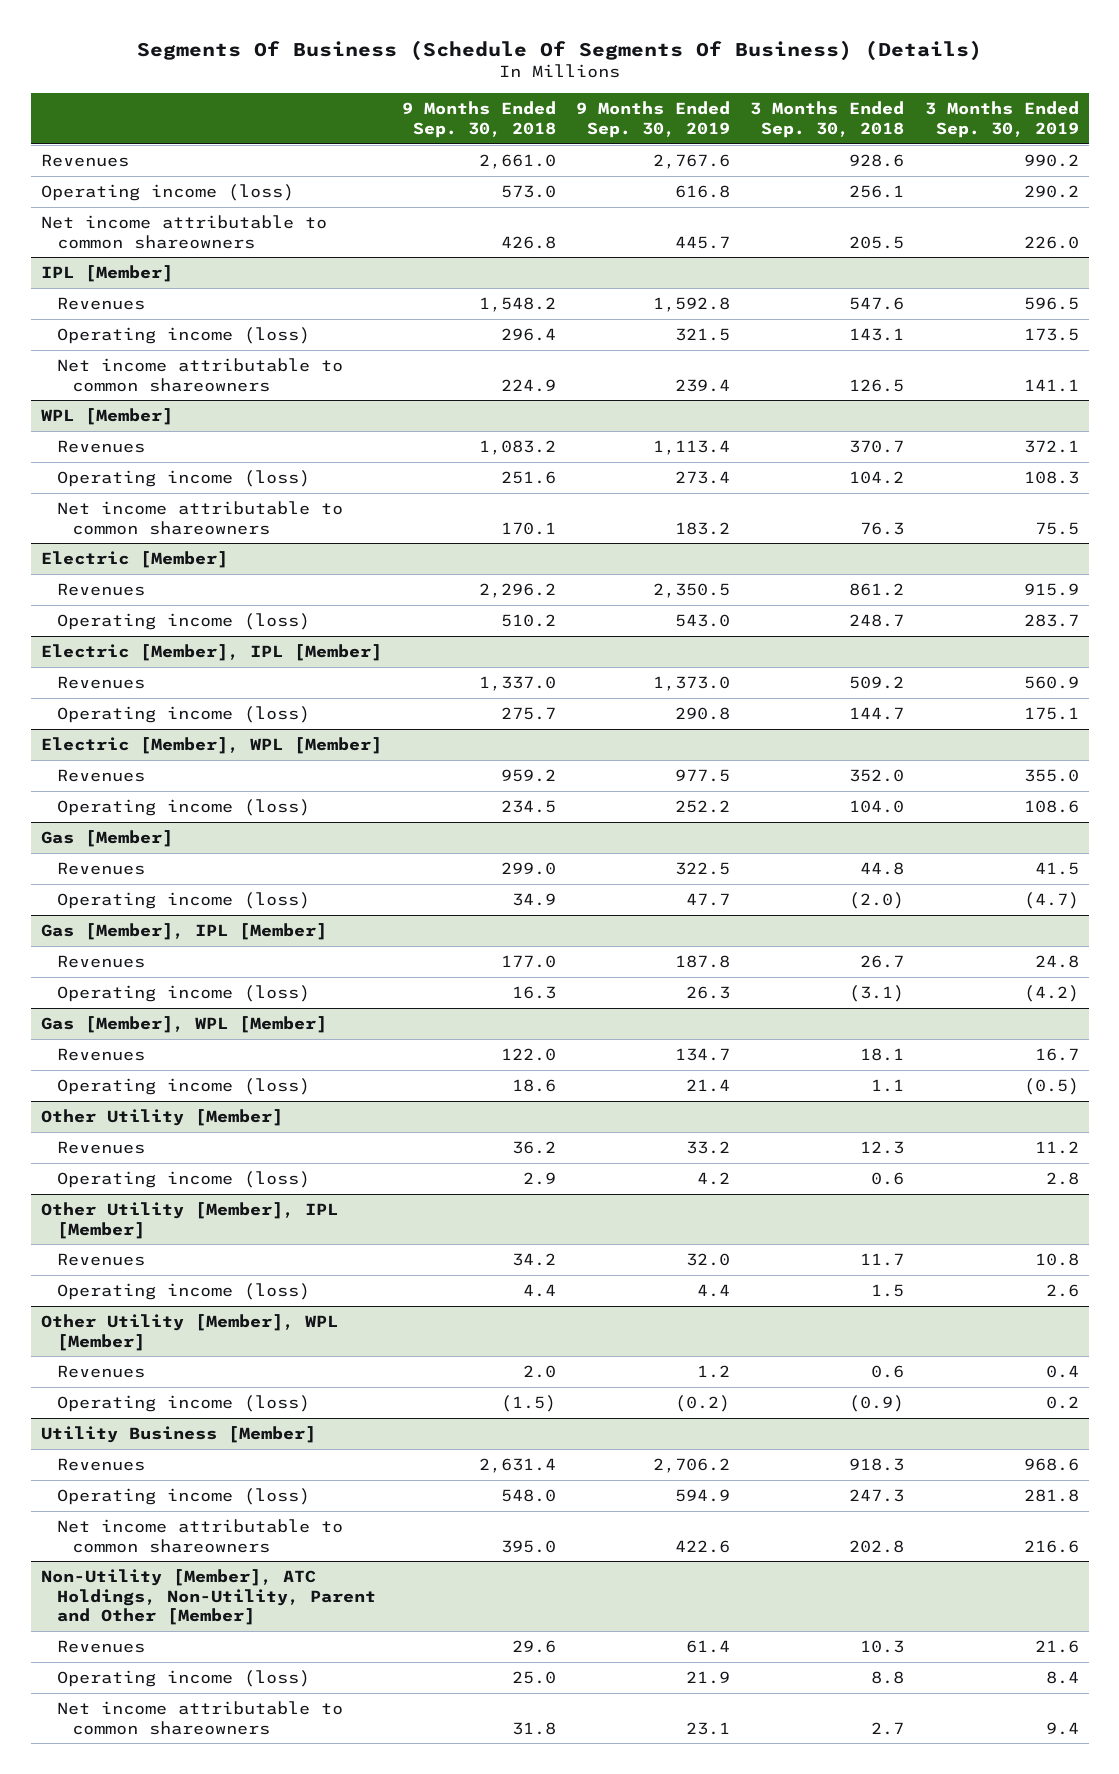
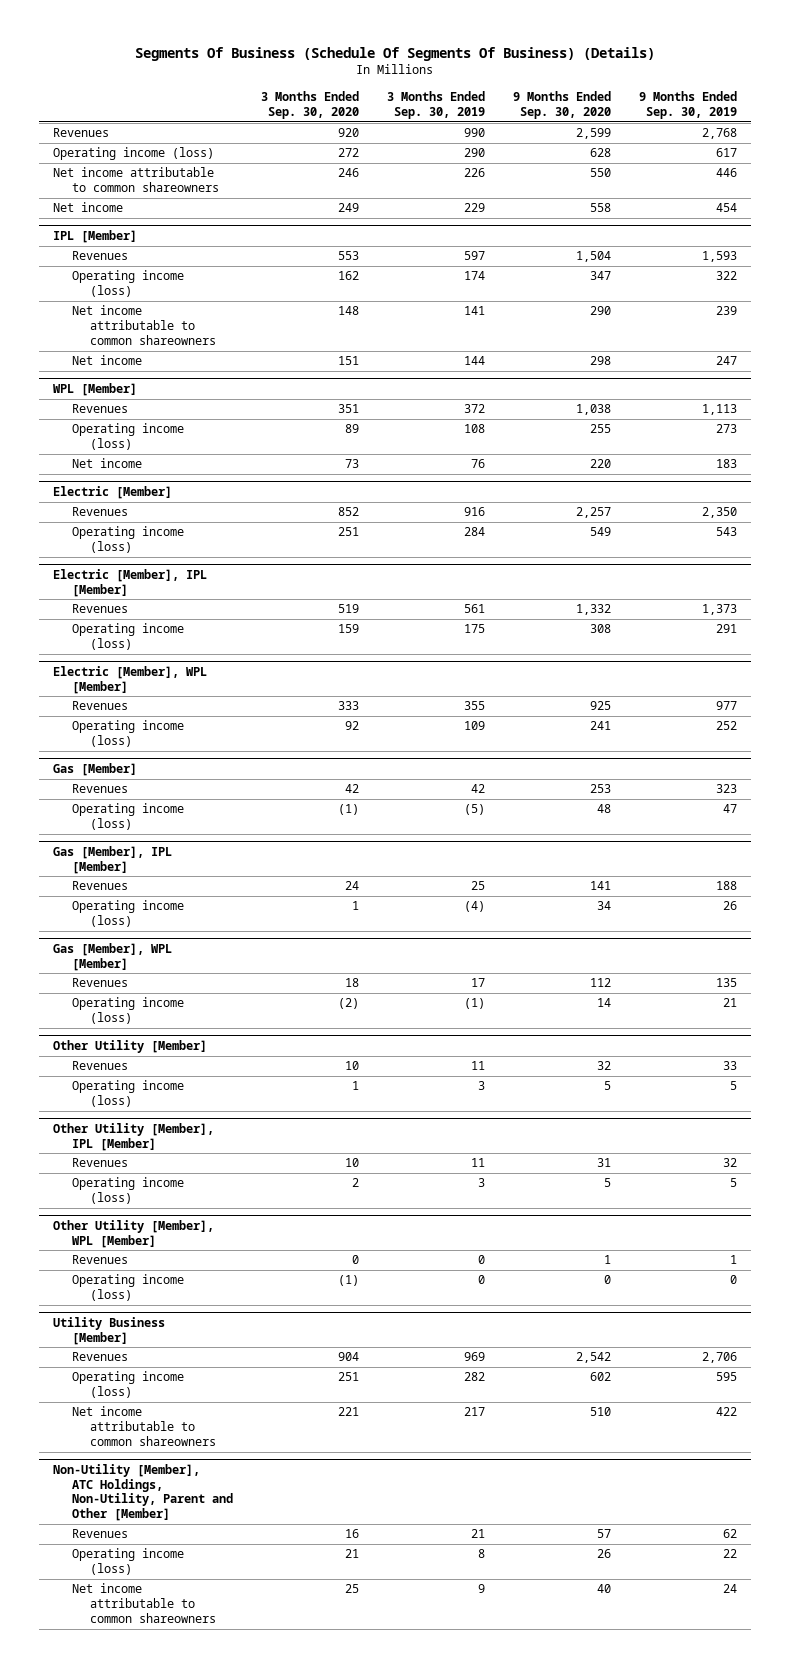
[402,101,557,138] 9 Months Ended Sep. 30, 2018 -> none
[750,101,905,138] 3 Months Ended Sep. 30, 2018 -> none
none -> [260,90,359,119] 3 Months Ended Sep. 30, 2020
none -> [512,90,611,119] 9 Months Ended Sep. 30, 2020
[653,153,731,169] 2,767.6 -> [701,128,737,140] 2,768
[1023,153,1079,167] 990.2 -> [463,128,485,138] 990
[675,184,731,198] 616.8 -> [715,148,737,158] 617
[1023,184,1079,198] 290.2 -> [463,148,485,158] 290
[675,235,731,249] 445.7 -> [715,168,737,178] 446
[1023,235,1079,249] 226.0 -> [463,168,485,178] 226
none -> [53,202,124,213] Net income
[653,296,731,312] 1,592.8 -> [701,251,737,263] 1,593
[1023,296,1079,310] 596.5 -> [463,251,485,261] 597
[675,327,731,341] 321.5 -> [715,271,737,281] 322
[1023,327,1079,341] 173.5 -> [463,271,485,281] 174
[675,378,731,392] 239.4 -> [715,306,737,316] 239
[1023,378,1079,392] 141.1 -> [463,306,485,316] 141
none -> [71,355,142,366] Net income
[56,500,343,535] Net income attributable to common shareowners -> none
[653,439,731,455] 1,113.4 -> [701,404,737,416] 1,113
[1023,439,1079,453] 372.1 -> [463,404,485,414] 372
[675,470,731,484] 273.4 -> [715,424,737,434] 273
[1023,470,1079,484] 108.3 -> [463,424,485,434] 108
none -> [71,458,142,469] Net income
[653,582,731,598] 2,350.5 -> [701,507,737,519] 2,350
[1023,582,1079,596] 915.9 -> [463,507,485,517] 916
[675,613,731,627] 543.0 -> [715,527,737,537] 543
[1023,613,1079,627] 283.7 -> [463,527,485,537] 284
[653,675,731,691] 1,373.0 -> [701,604,737,616] 1,373
[1023,675,1079,689] 560.9 -> [463,604,485,614] 561
[675,706,731,720] 290.8 -> [715,624,737,634] 291
[1023,706,1079,720] 175.1 -> [463,624,485,634] 175
[675,768,731,782] 977.5 -> [715,701,737,711] 977
[1023,768,1079,782] 355.0 -> [463,701,485,711] 355
[675,799,731,813] 252.2 -> [715,721,737,731] 252
[1023,799,1079,813] 108.6 -> [463,721,485,731] 109
[675,861,731,875] 322.5 -> [715,784,737,794] 323
[1034,861,1079,875] 41.5 -> [470,784,485,794] 42
[686,892,731,906] 47.7 -> [722,804,737,814] 47
[1023,891,1079,909] (4.7) -> [463,804,485,816] (5)
[675,954,731,968] 187.8 -> [715,881,737,891] 188
[1034,954,1079,968] 24.8 -> [470,881,485,891] 25
[686,985,731,999] 26.3 -> [722,901,737,911] 26
[1023,984,1079,1002] (4.2) -> [463,901,485,913] (4)
[675,1047,731,1061] 134.7 -> [715,978,737,988] 135
[1034,1047,1079,1061] 16.7 -> [470,978,485,988] 17
[686,1078,731,1092] 21.4 -> [722,998,737,1008] 21
[1023,1077,1079,1095] (0.5) -> [463,998,485,1010] (1)
[686,1140,731,1154] 33.2 -> [722,1061,737,1071] 33
[1034,1140,1079,1154] 11.2 -> [470,1061,485,1071] 11
[697,1171,731,1185] 4.2 -> [729,1081,737,1091] 5
[1045,1171,1079,1185] 2.8 -> [477,1081,485,1091] 3
[686,1252,731,1266] 32.0 -> [722,1158,737,1168] 32
[1034,1252,1079,1266] 10.8 -> [470,1158,485,1168] 11
[697,1283,731,1297] 4.4 -> [729,1178,737,1188] 5
[1045,1283,1079,1297] 2.6 -> [477,1178,485,1188] 3
[697,1364,731,1378] 1.2 -> [729,1255,737,1265] 1
[1045,1364,1079,1378] 0.4 -> [477,1255,485,1265] 0
[675,1394,731,1412] (0.2) -> [729,1275,737,1285] 0
[1045,1395,1079,1409] 0.2 -> [477,1275,485,1285] 0
[653,1457,731,1473] 2,706.2 -> [701,1352,737,1364] 2,706
[1023,1457,1079,1471] 968.6 -> [463,1352,485,1362] 969
[675,1488,731,1502] 594.9 -> [715,1372,737,1382] 595
[1023,1488,1079,1502] 281.8 -> [463,1372,485,1382] 282
[675,1539,731,1553] 422.6 -> [715,1407,737,1417] 422
[1023,1539,1079,1553] 216.6 -> [463,1407,485,1417] 217
[686,1639,731,1653] 61.4 -> [722,1529,737,1539] 62
[1034,1639,1079,1653] 21.6 -> [470,1529,485,1539] 21
[686,1670,731,1684] 21.9 -> [722,1549,737,1559] 22
[1045,1670,1079,1684] 8.4 -> [477,1549,485,1559] 8
[686,1721,731,1735] 23.1 -> [722,1584,737,1594] 24
[1045,1721,1079,1735] 9.4 -> [477,1584,485,1594] 9

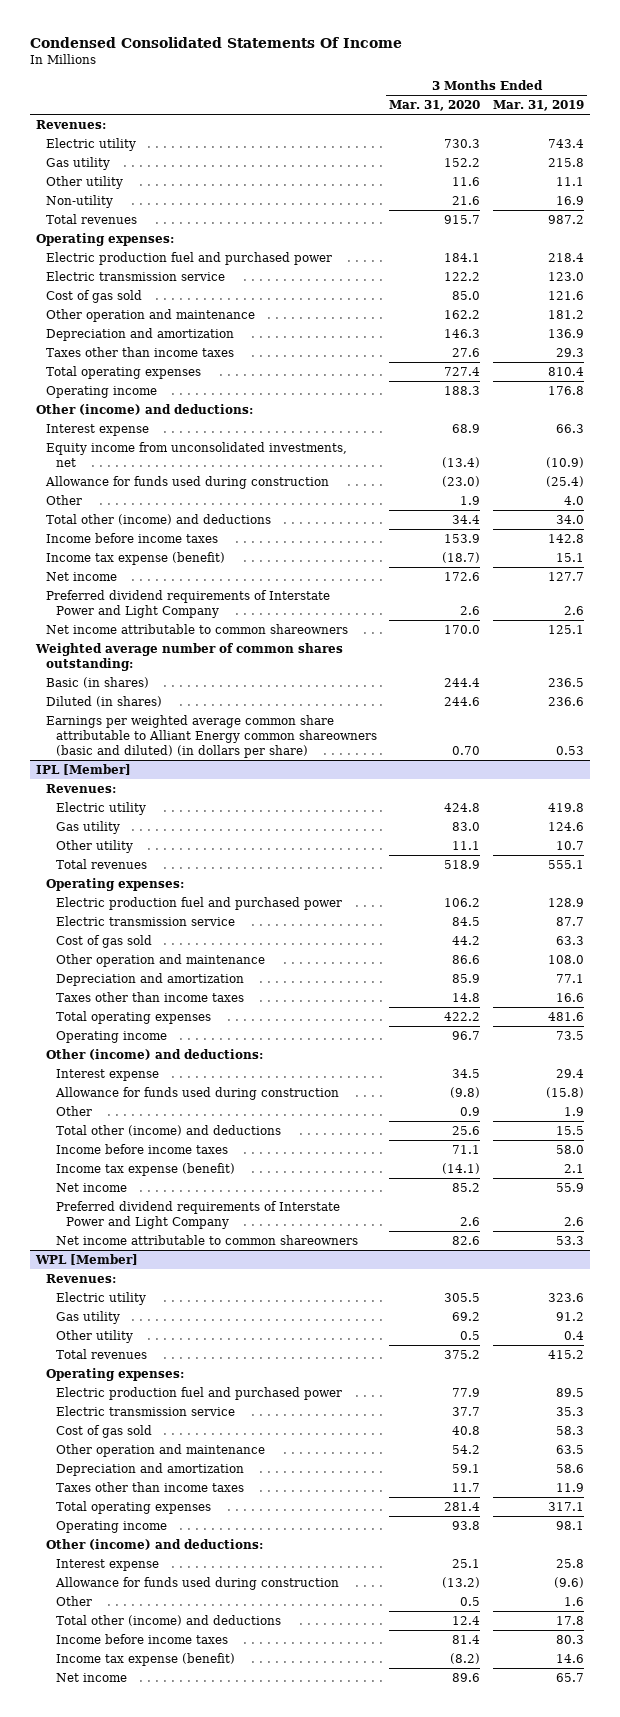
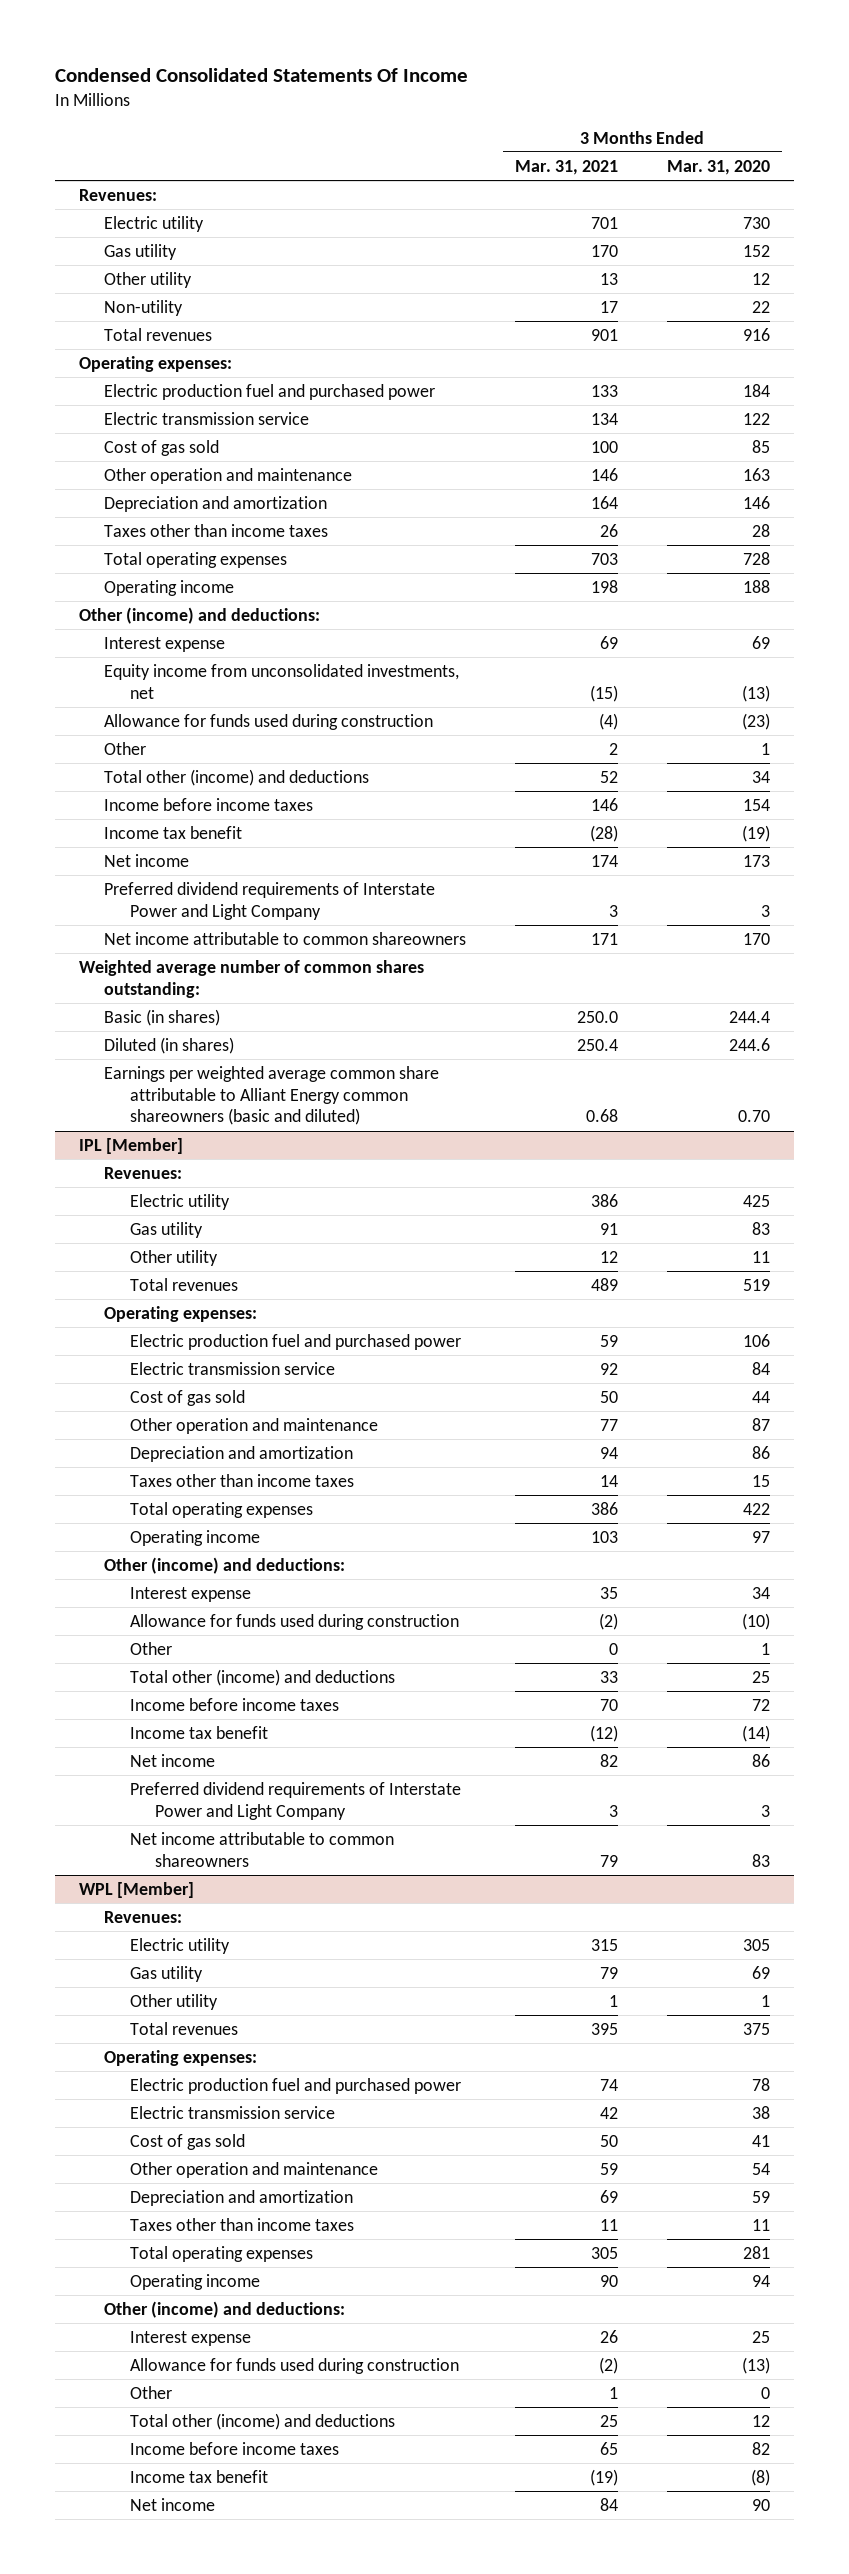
[493,99,585,111] Mar. 31, 2019 -> none
none -> [515,159,619,175] Mar. 31, 2021
[444,138,481,148] 730.3 -> [742,216,770,229] 730
[444,157,481,167] 152.2 -> [742,244,770,257] 152
[452,176,481,186] 11.6 -> [751,272,770,285] 12
[452,195,481,205] 21.6 -> [751,300,770,313] 22
[444,214,481,224] 915.7 -> [742,327,770,341] 916
[444,252,481,262] 184.1 -> [742,383,770,397] 184
[444,271,481,281] 122.2 -> [742,412,770,425] 122
[452,290,481,300] 85.0 -> [751,439,770,453] 85
[444,309,481,319] 162.2 -> [742,467,770,481] 163
[444,328,481,338] 146.3 -> [742,495,770,509] 146
[452,347,481,357] 27.6 -> [751,523,770,537] 28
[444,366,481,376] 727.4 -> [742,551,770,565] 728
[444,385,481,395] 188.3 -> [742,579,770,593] 188
[452,423,481,433] 68.9 -> [751,635,770,649] 69
[442,456,481,468] (13.4) -> [741,684,770,702] (13)
[442,475,481,487] (23.0) -> [741,712,770,730] (23)
[460,495,481,505] 1.9 -> [760,742,770,755] 1
[452,514,481,524] 34.4 -> [751,770,770,783] 34
[444,533,481,543] 153.9 -> [742,798,770,811] 154
[45,551,225,565] Income tax expense (benefit) -> [104,825,243,839] Income tax benefit
[442,551,481,563] (18.7) -> [741,824,770,842] (19)
[444,571,481,581] 172.6 -> [742,854,770,867] 173
[460,605,481,615] 2.6 -> [760,904,770,917] 3
[444,624,481,634] 170.0 -> [742,932,770,945] 170
[45,714,377,758] Earnings per weighted average common share attributable to Alliant Energy common shareowners (basic and diluted) (in dollars per share) -> [104,1065,440,1126] Earnings per weighted average common share attributable to Alliant Energy common shareowners (basic and diluted)
[444,802,481,812] 424.8 -> [742,1194,770,1207] 425
[452,821,481,831] 83.0 -> [751,1221,770,1235] 83
[452,840,481,850] 11.1 -> [751,1250,770,1263] 11
[444,859,481,869] 518.9 -> [742,1278,770,1291] 519
[444,897,481,907] 106.2 -> [742,1333,770,1347] 106
[452,916,481,926] 84.5 -> [751,1361,770,1375] 84
[452,935,481,945] 44.2 -> [751,1390,770,1403] 44
[452,954,481,964] 86.6 -> [751,1417,770,1431] 87
[452,973,481,983] 85.9 -> [751,1445,770,1459] 86
[452,992,481,1002] 14.8 -> [751,1474,770,1487] 15
[444,1011,481,1021] 422.2 -> [742,1502,770,1515] 422
[452,1030,481,1040] 96.7 -> [751,1530,770,1543] 97
[452,1068,481,1078] 34.5 -> [751,1586,770,1599] 34
[450,1086,481,1098] (9.8) -> [741,1612,770,1630] (10)
[460,1106,481,1116] 0.9 -> [760,1642,770,1655] 1
[452,1125,481,1135] 25.6 -> [751,1670,770,1683] 25
[452,1144,481,1154] 71.1 -> [751,1698,770,1711] 72
[55,1162,235,1176] Income tax expense (benefit) -> [129,1725,268,1739] Income tax benefit
[442,1162,481,1174] (14.1) -> [741,1724,770,1742] (14)
[452,1182,481,1192] 85.2 -> [751,1753,770,1767] 86
[460,1216,481,1226] 2.6 -> [760,1804,770,1817] 3
[452,1235,481,1245] 82.6 -> [751,1853,770,1867] 83
[444,1292,481,1302] 305.5 -> [742,1938,770,1951] 305
[452,1311,481,1321] 69.2 -> [751,1965,770,1979] 69
[460,1330,481,1340] 0.5 -> [760,1994,770,2007] 1
[444,1349,481,1359] 375.2 -> [742,2022,770,2035] 375
[452,1387,481,1397] 77.9 -> [751,2077,770,2091] 78
[452,1406,481,1416] 37.7 -> [751,2105,770,2119] 38
[452,1425,481,1435] 40.8 -> [751,2134,770,2147] 41
[452,1444,481,1454] 54.2 -> [751,2162,770,2175] 54
[452,1463,481,1473] 59.1 -> [751,2190,770,2203] 59
[452,1482,481,1492] 11.7 -> [751,2218,770,2231] 11
[444,1501,481,1511] 281.4 -> [742,2245,770,2259] 281
[452,1520,481,1530] 93.8 -> [751,2274,770,2287] 94
[452,1558,481,1568] 25.1 -> [751,2330,770,2343] 25
[442,1576,481,1588] (13.2) -> [741,2356,770,2374] (13)
[460,1596,481,1606] 0.5 -> [760,2386,770,2399] 0
[452,1615,481,1625] 12.4 -> [751,2414,770,2427] 12
[452,1634,481,1644] 81.4 -> [751,2441,770,2455] 82
[55,1652,235,1666] Income tax expense (benefit) -> [129,2469,268,2483] Income tax benefit
[450,1652,481,1664] (8.2) -> [750,2468,770,2486] (8)
[452,1672,481,1682] 89.6 -> [751,2498,770,2511] 90

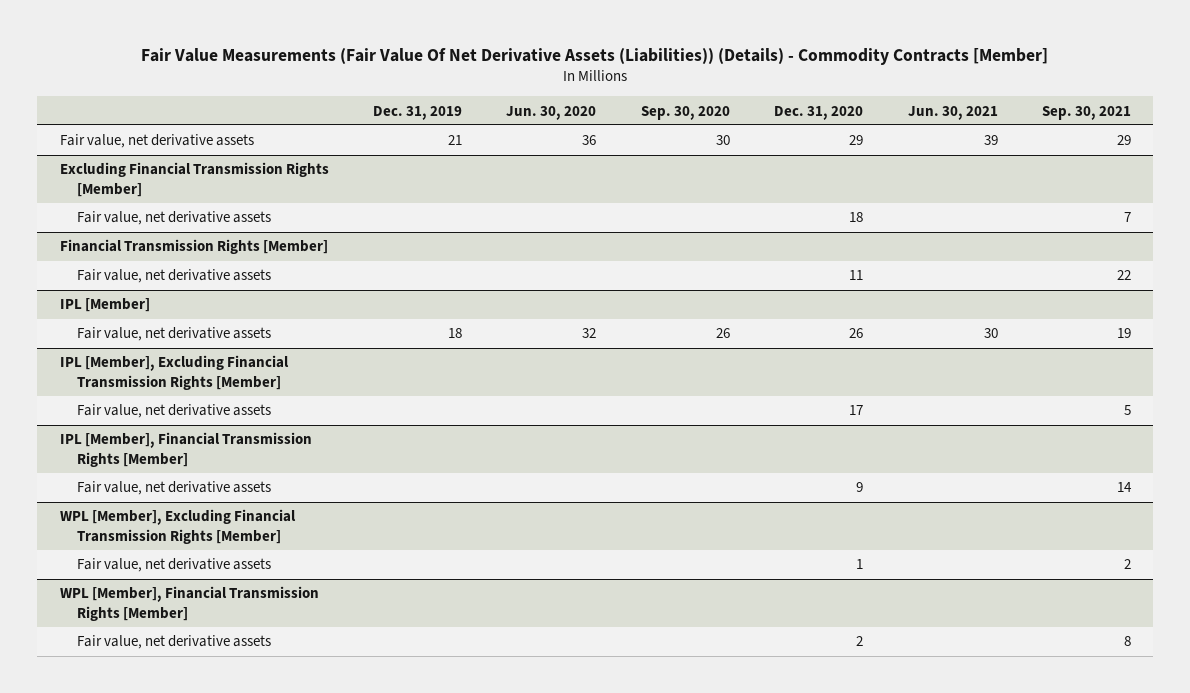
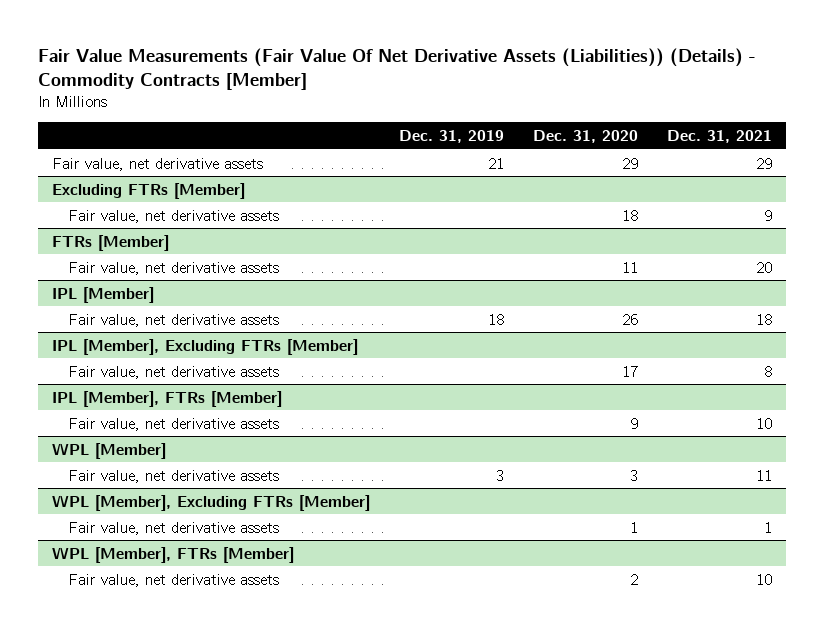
[506,105,597,120] Jun. 30, 2020 -> none
[640,105,730,120] Sep. 30, 2020 -> none
[907,105,998,120] Jun. 30, 2021 -> none
[1041,105,1131,120] Sep. 30, 2021 -> none
none -> [666,129,772,143] Dec. 31, 2021
[59,162,329,197] Excluding Financial Transmission Rights [Member] -> [52,182,246,199] Excluding FTRs [Member]
[59,239,328,255] Financial Transmission Rights [Member] -> [52,234,170,251] FTRs [Member]
[59,355,289,390] IPL [Member], Excluding Financial Transmission Rights [Member] -> none
none -> [52,338,359,355] IPL [Member], Excluding FTRs [Member]
[59,432,312,467] IPL [Member], Financial Transmission Rights [Member] -> none
none -> [52,390,283,407] IPL [Member], FTRs [Member]
[59,509,296,544] WPL [Member], Excluding Financial Transmission Rights [Member] -> none
none -> [52,442,167,459] WPL [Member]
none -> [68,469,280,483] Fair value, net derivative assets
none -> [52,494,371,511] WPL [Member], Excluding FTRs [Member]
[59,586,319,621] WPL [Member], Financial Transmission Rights [Member] -> none
none -> [52,546,295,563] WPL [Member], FTRs [Member]

